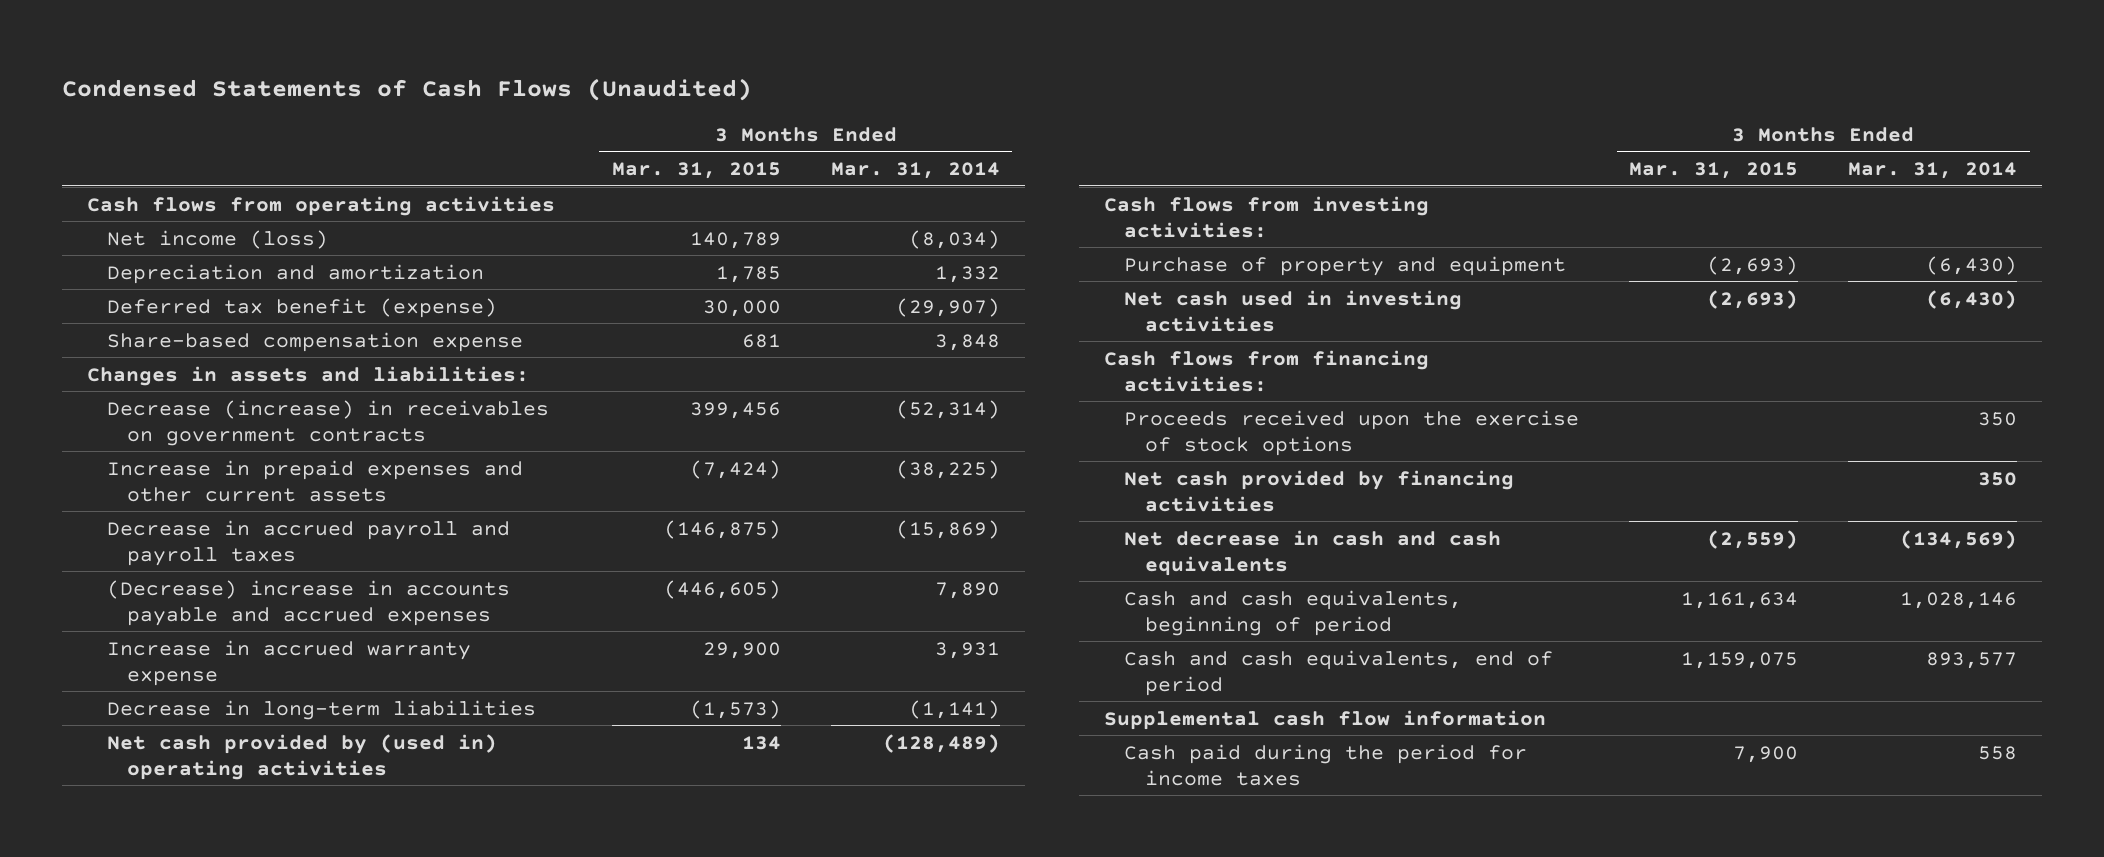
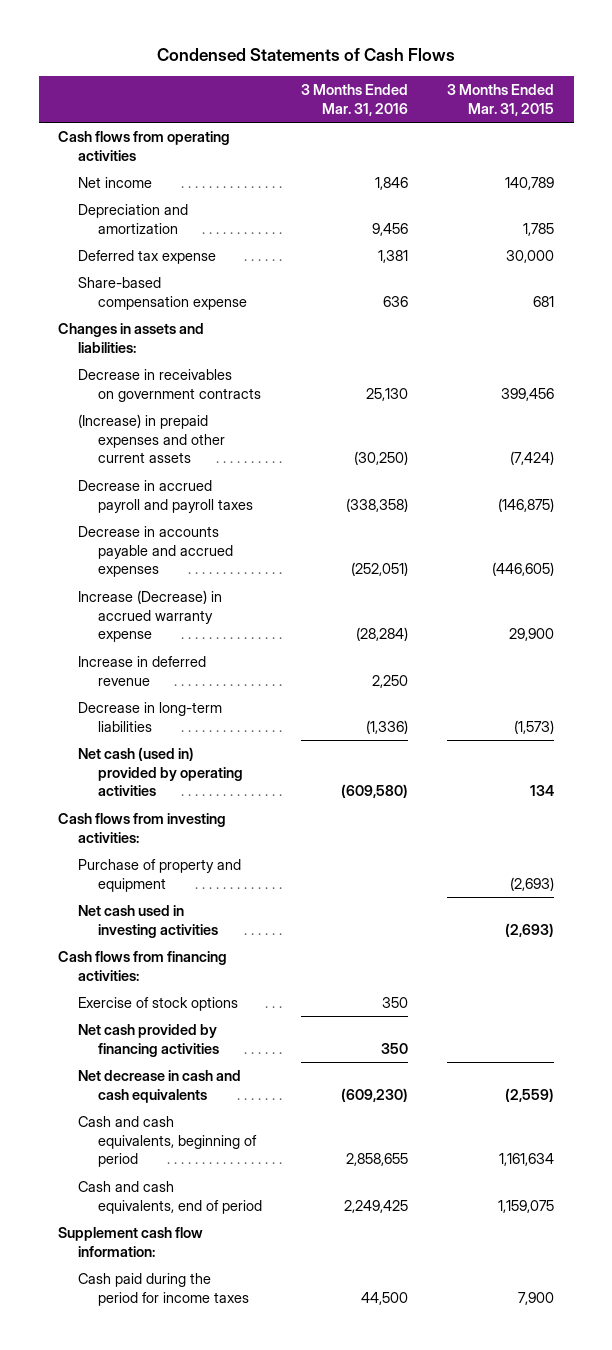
[61,77,752,101] Condensed Statements of Cash Flows (Unaudited) -> [157,48,456,62] Condensed Statements of Cash Flows
[830,162,1000,180] Mar. 31, 2014 -> none
none -> [301,84,409,116] 3 Months Ended Mar. 31, 2016
[106,229,328,249] Net income (loss) -> [78,177,153,189] Net income
[106,297,497,318] Deferred tax benefit (expense) -> [78,250,217,265] Deferred tax expense
[106,399,549,446] Decrease (increase) in receivables on government contracts -> [78,369,262,402] Decrease in receivables on government contracts
[106,459,523,502] Increase in prepaid expenses and other current assets -> [78,414,226,464] (Increase) in prepaid expenses and other current assets
[106,579,510,626] (Decrease) increase in accounts payable and accrued expenses -> [78,526,234,578] Decrease in accounts payable and accrued expenses
[106,639,471,686] Increase in accrued warranty expense -> [78,590,223,643] Increase (Decrease) in accrued warranty expense
none -> [78,656,207,686] Increase in deferred revenue
[106,733,497,780] Net cash provided by (used in) operating activities -> [78,747,244,797] Net cash (used in) provided by operating activities
[1124,409,1580,456] Proceeds received upon the exercise of stock options -> [78,997,239,1012] Exercise of stock options
[1104,709,1547,730] Supplemental cash flow information -> [58,1227,204,1257] Supplement cash flow information:

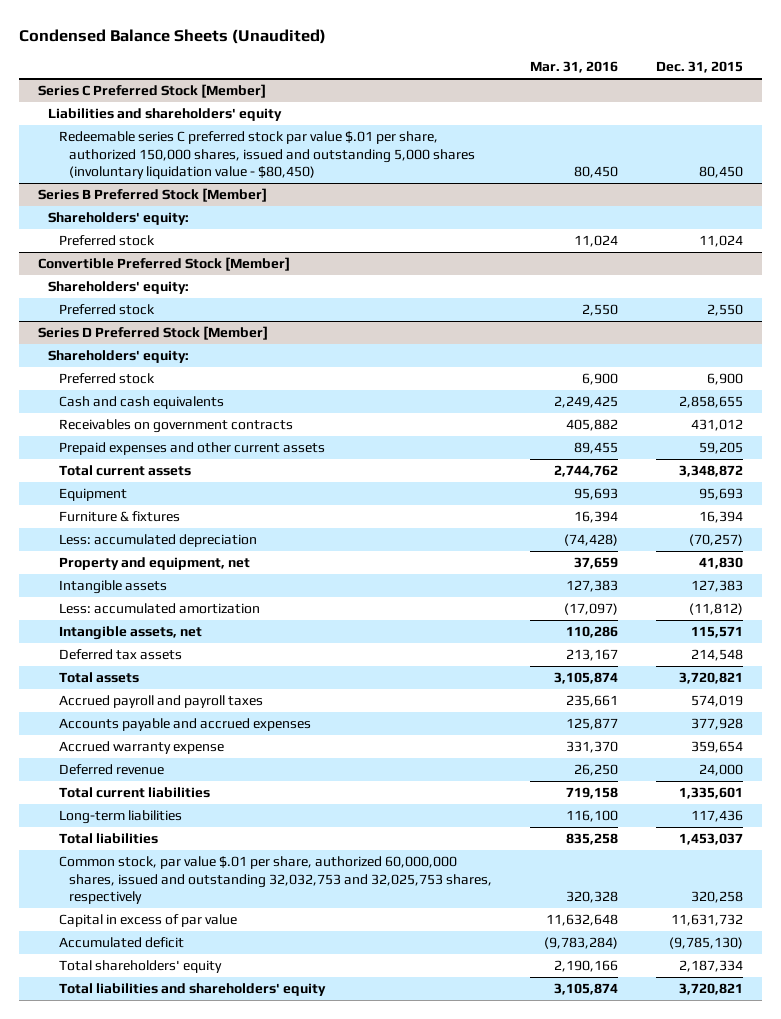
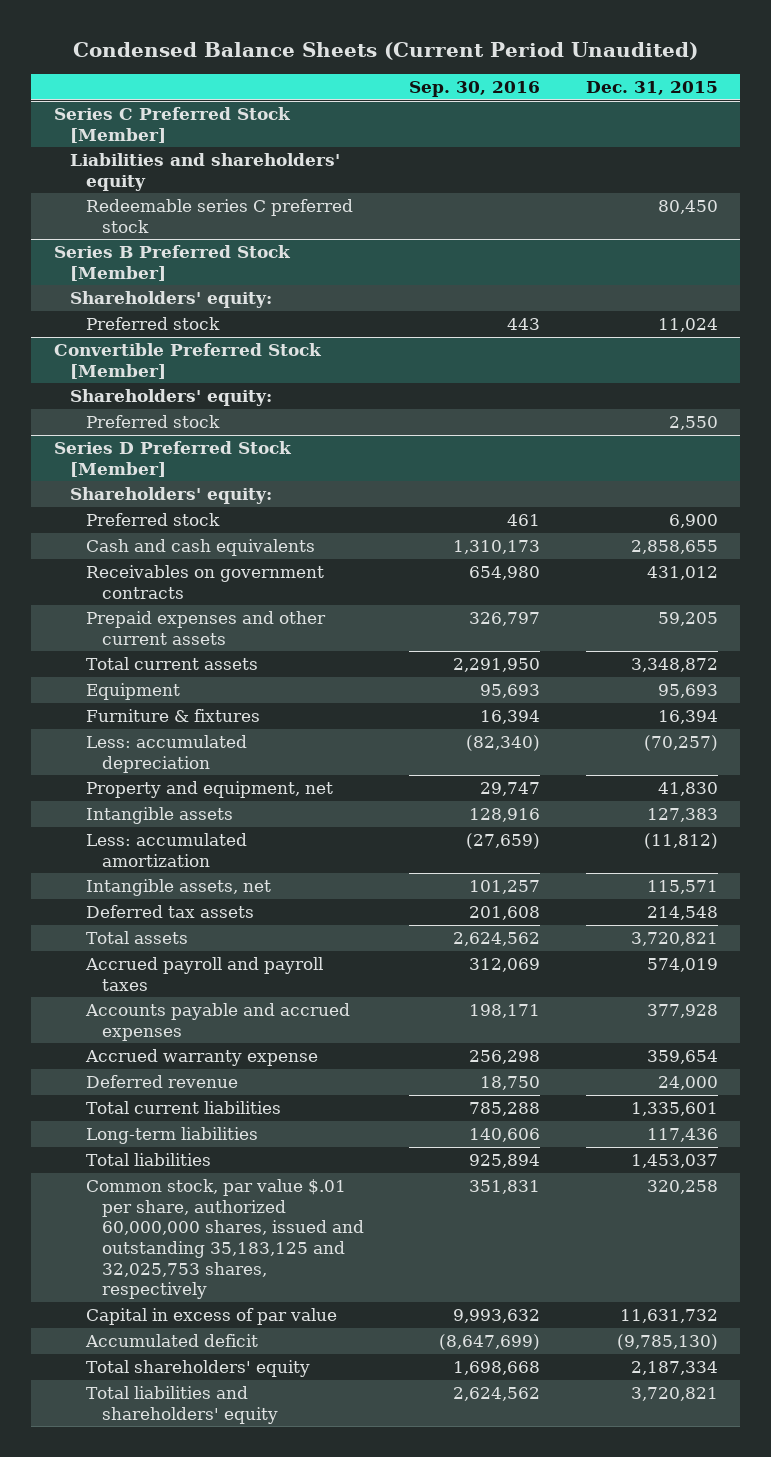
[19,29,327,45] Condensed Balance Sheets (Unaudited) -> [72,42,698,61] Condensed Balance Sheets (Current Period Unaudited)
[530,61,619,74] Mar. 31, 2016 -> none
none -> [409,80,541,97] Sep. 30, 2016
[58,130,476,180] Redeemable series C preferred stock par value $.01 per share, authorized 150,000 shares, issued and outstanding 5,000 shares (involuntary liquidation value - $80,450) -> [86,198,354,233] Redeemable series C preferred stock
[58,855,493,905] Common stock, par value $.01 per share, authorized 60,000,000 shares, issued and outstanding 32,032,753 and 32,025,753 shares, respectively -> [86,1178,365,1300] Common stock, par value $.01 per share, authorized 60,000,000 shares, issued and outstanding 35,183,125 and 32,025,753 shares, respectively

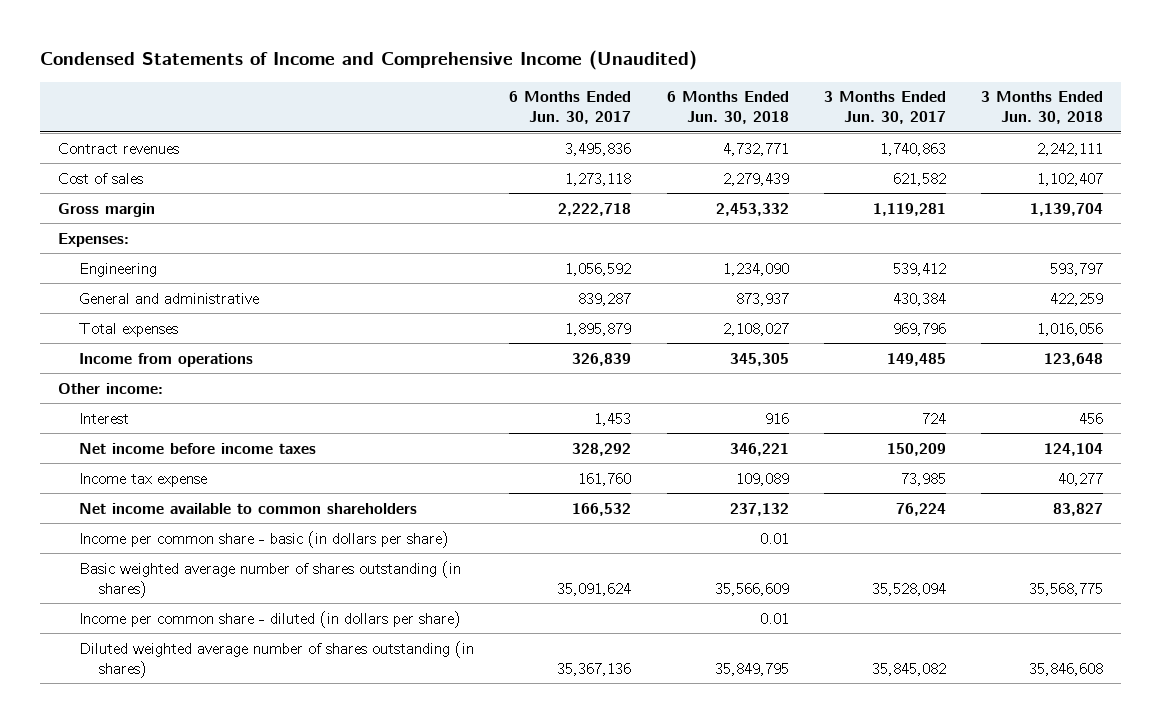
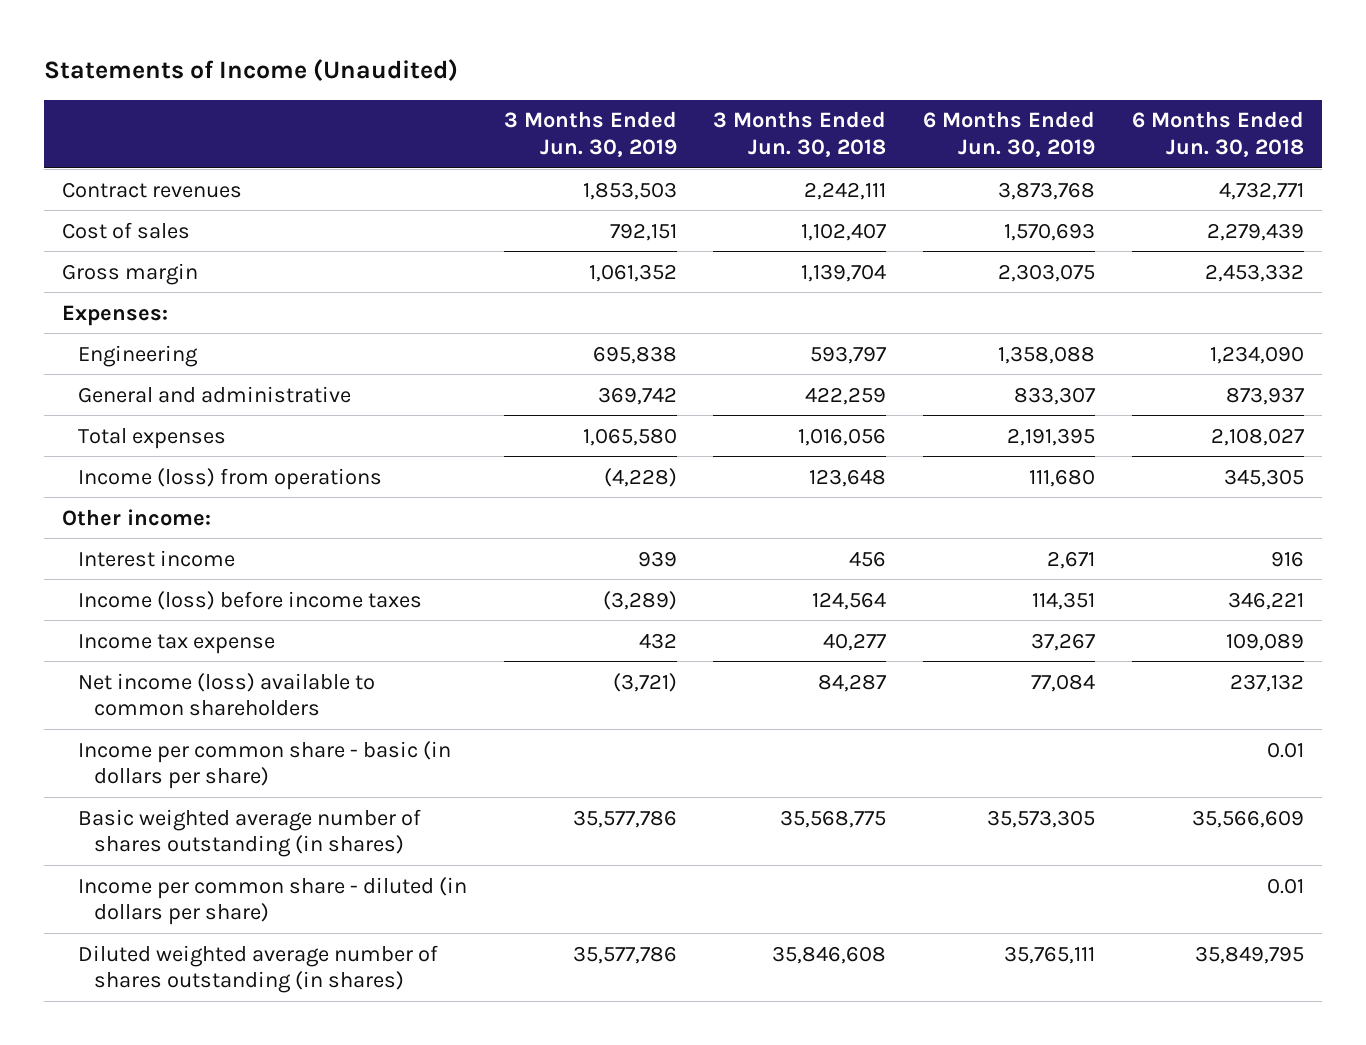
[40,50,698,71] Condensed Statements of Income and Comprehensive Income (Unaudited) -> [43,58,458,81] Statements of Income (Unaudited)
[509,91,632,125] 6 Months Ended Jun. 30, 2017 -> none
[823,91,946,125] 3 Months Ended Jun. 30, 2017 -> none
none -> [503,111,677,157] 3 Months Ended Jun. 30, 2019
none -> [923,111,1096,157] 6 Months Ended Jun. 30, 2019
[78,352,253,367] Income from operations -> [78,467,383,490] Income (loss) from operations
[78,412,129,424] Interest -> [78,549,236,567] Interest income
[78,442,316,454] Net income before income taxes -> [78,590,423,610] Income (loss) before income taxes
[1044,442,1104,456] 124,104 -> [812,591,887,610] 124,564
[78,502,417,514] Net income available to common shareholders -> [78,672,376,716] Net income (loss) available to common shareholders
[1053,502,1104,516] 83,827 -> [818,673,887,692] 84,287

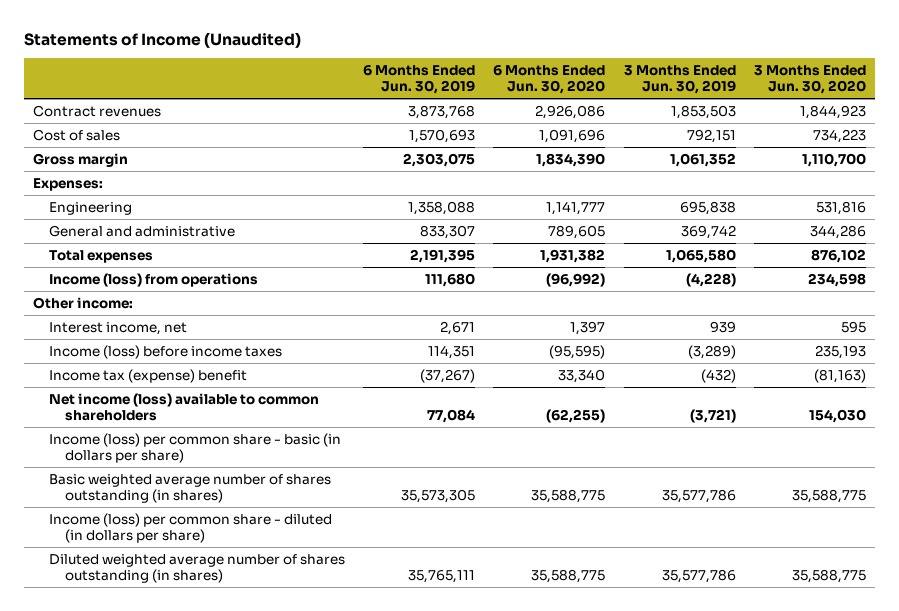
[713,111,887,157] 3 Months Ended Jun. 30, 2018 -> none
[1131,111,1304,157] 6 Months Ended Jun. 30, 2018 -> none
none -> [493,65,606,94] 6 Months Ended Jun. 30, 2020
none -> [753,65,866,94] 3 Months Ended Jun. 30, 2020
[78,549,236,567] Interest income -> [48,321,187,335] Interest income, net
[78,633,276,654] Income tax expense -> [48,368,247,383] Income tax (expense) benefit
[638,632,677,649] 432 -> [700,368,736,383] (432)
[1031,632,1096,651] 37,267 -> [420,368,476,383] (37,267)
[78,740,452,789] Income per common share - basic (in dollars per share) -> [48,432,341,463] Income (loss) per common share - basic (in dollars per share)
[78,876,468,925] Income per common share - diluted (in dollars per share) -> [48,512,332,543] Income (loss) per common share - diluted (in dollars per share)

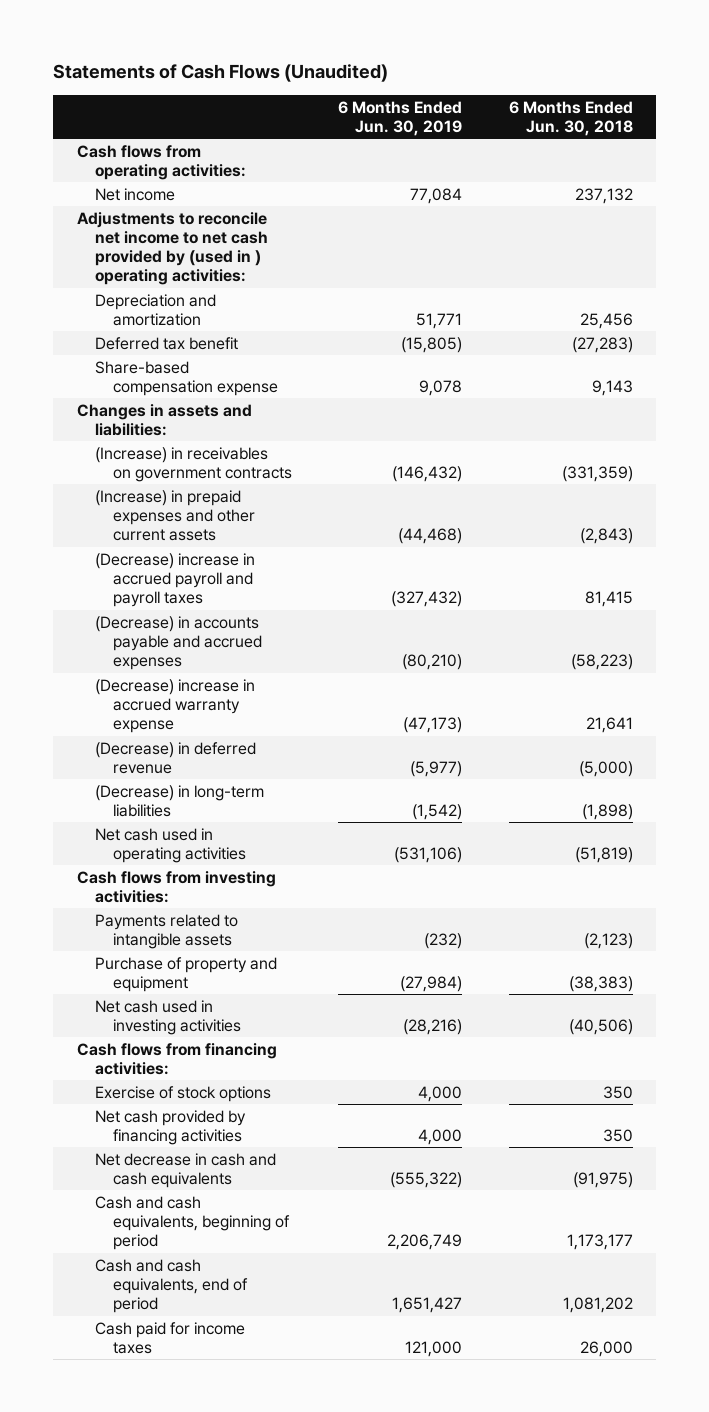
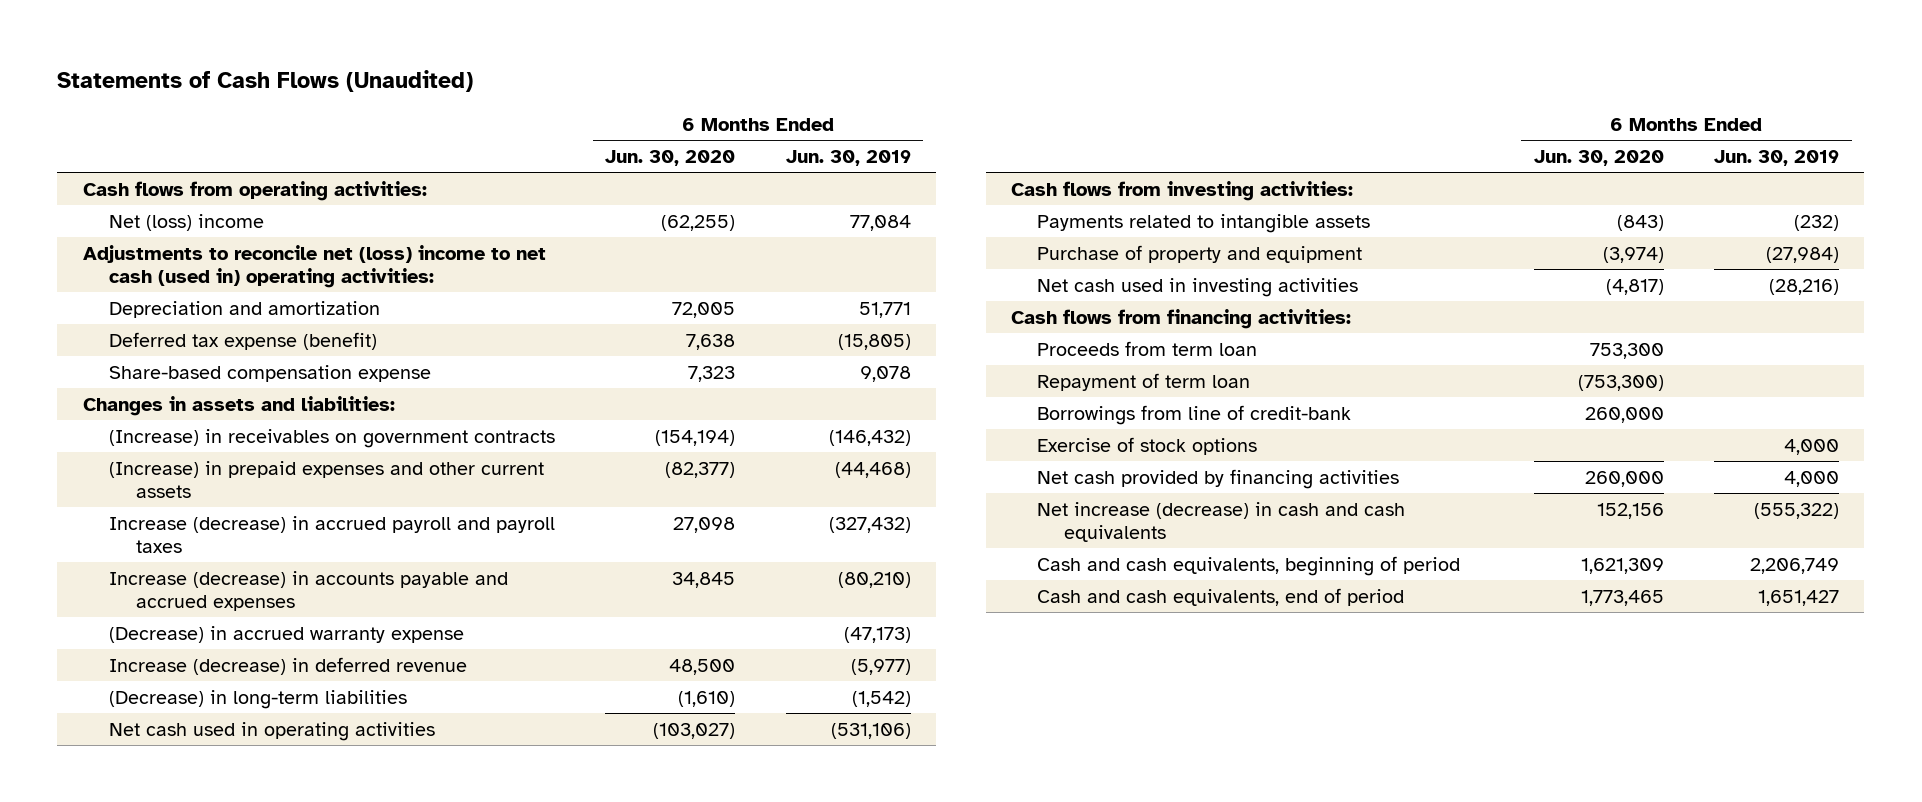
[508,100,633,136] 6 Months Ended Jun. 30, 2018 -> none
none -> [605,150,736,167] Jun. 30, 2020
[94,187,175,201] Net income -> [109,213,265,231] Net (loss) income
[76,211,268,286] Adjustments to reconcile net income to net cash provided by (used in ) operating activities: -> [82,244,546,288] Adjustments to reconcile net (loss) income to net cash (used in) operating activities:
[94,336,238,350] Deferred tax benefit -> [109,331,378,350] Deferred tax expense (benefit)
[94,552,255,608] (Decrease) increase in accrued payroll and payroll taxes -> [109,515,556,553] Increase (decrease) in accrued payroll and payroll taxes
[94,615,262,671] (Decrease) in accounts payable and accrued expenses -> [109,570,509,611] Increase (decrease) in accounts payable and accrued expenses
[94,678,255,734] (Decrease) increase in accrued warranty expense -> [109,625,465,643] (Decrease) in accrued warranty expense
[94,741,256,775] (Decrease) in deferred revenue -> [109,656,468,675] Increase (decrease) in deferred revenue
none -> [1037,340,1258,356] Proceeds from term loan
none -> [1037,372,1251,391] Repayment of term loan
none -> [1037,404,1352,425] Borrowings from line of credit-bank
[94,1152,276,1189] Net decrease in cash and cash equivalents -> [1037,501,1406,542] Net increase (decrease) in cash and cash equivalents
[94,1321,245,1355] Cash paid for income taxes -> none

